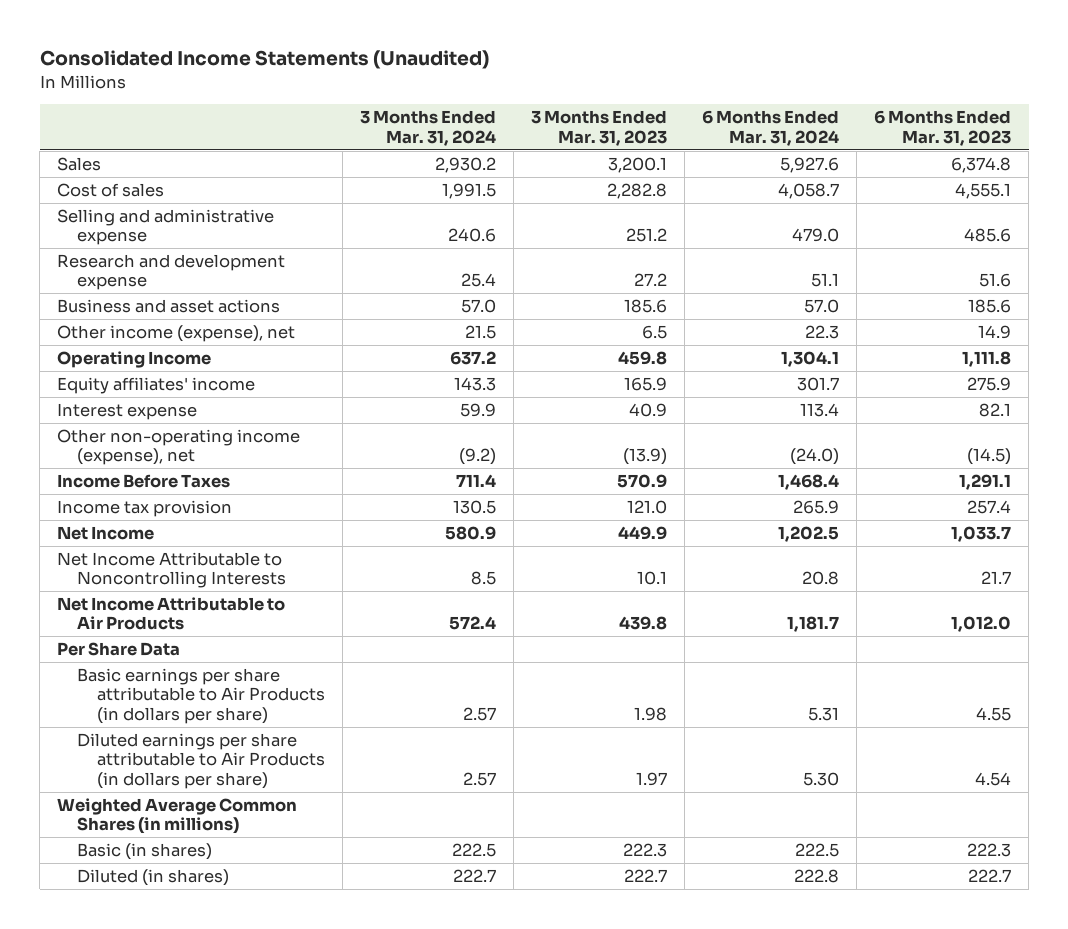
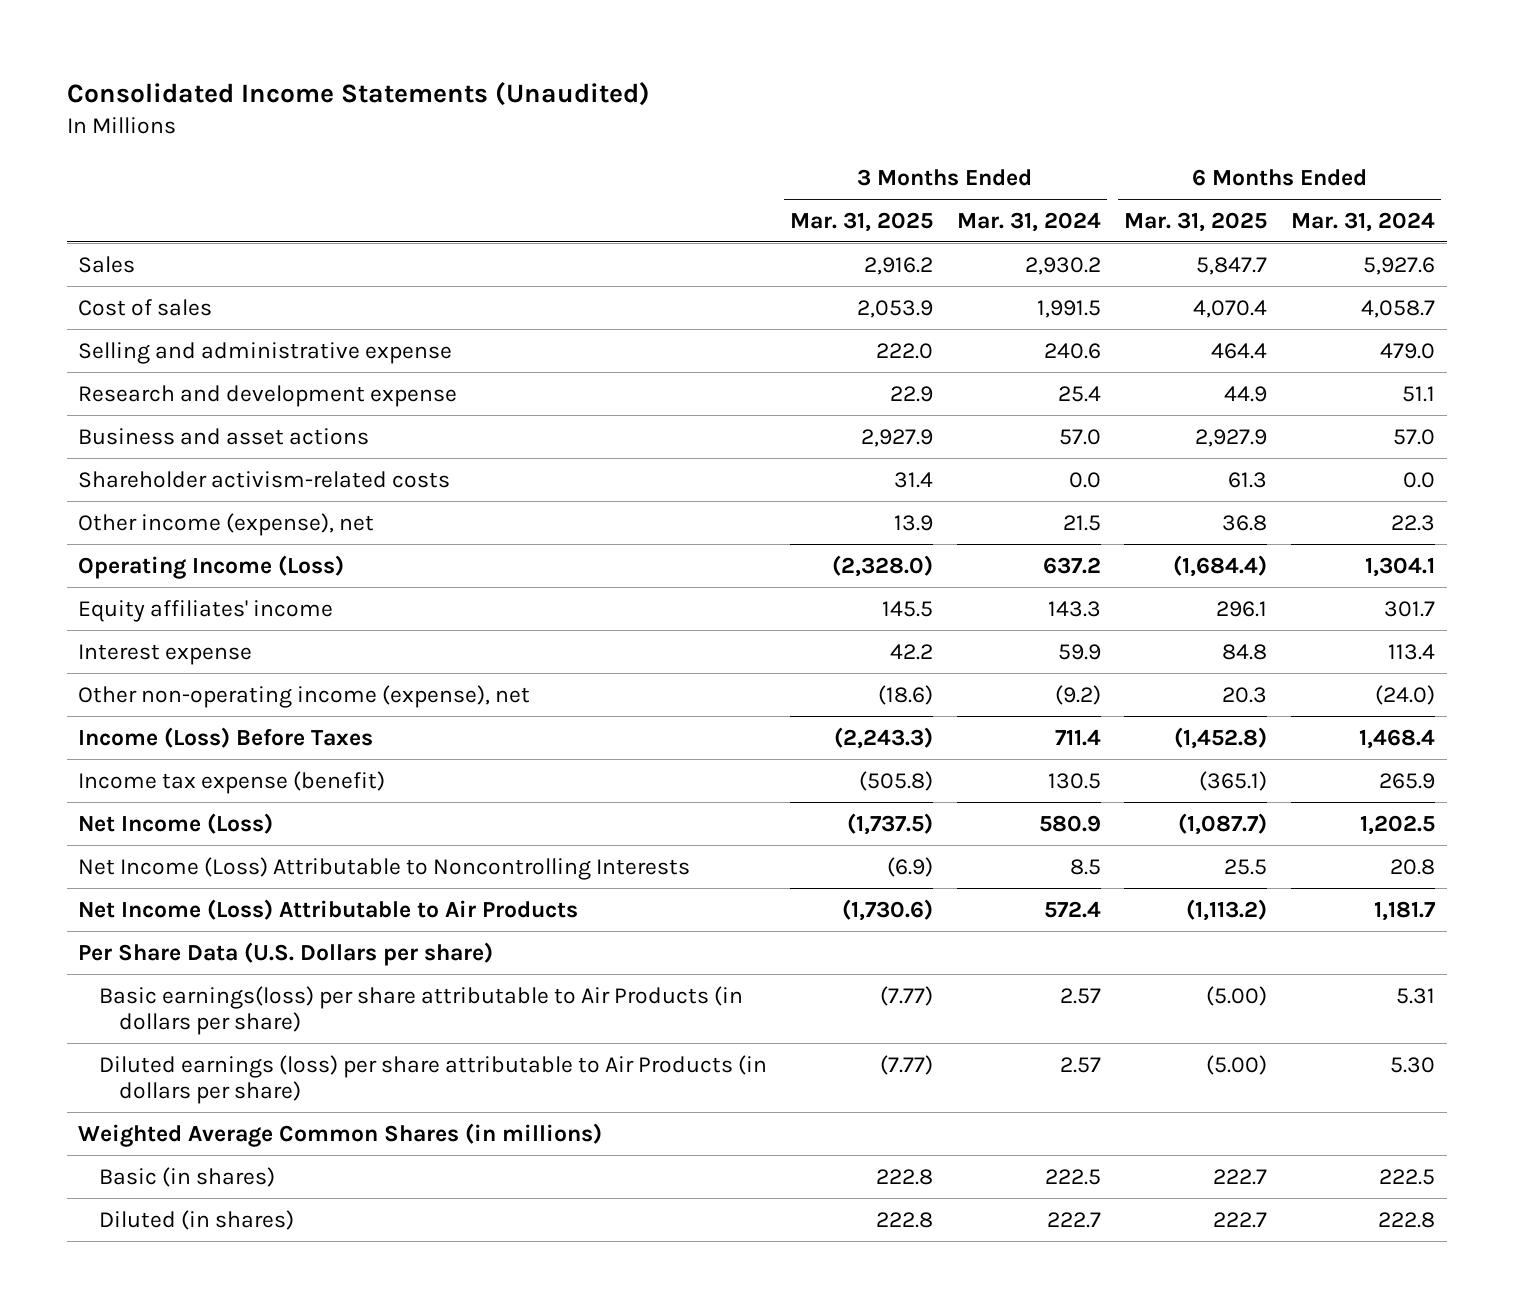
[531,110,668,146] 3 Months Ended Mar. 31, 2023 -> none
[874,110,1012,146] 6 Months Ended Mar. 31, 2023 -> none
none -> [790,211,934,232] Mar. 31, 2025
none -> [1124,211,1268,232] Mar. 31, 2025
none -> [78,470,451,488] Shareholder activism-related costs
[57,351,212,369] Operating Income -> [78,554,345,579] Operating Income (Loss)
[57,474,231,489] Income Before Taxes -> [78,726,374,748] Income (Loss) Before Taxes
[57,500,233,518] Income tax provision -> [78,770,386,794] Income tax expense (benefit)
[57,526,155,541] Net Income -> [78,812,274,834] Net Income (Loss)
[57,552,287,589] Net Income Attributable to Noncontrolling Interests -> [78,856,691,880] Net Income (Loss) Attributable to Noncontrolling Interests
[57,597,286,631] Net Income Attributable to Air Products -> [78,898,579,920] Net Income (Loss) Attributable to Air Products
[57,642,181,657] Per Share Data -> [78,941,494,966] Per Share Data (U.S. Dollars per share)
[77,668,326,724] Basic earnings per share attributable to Air Products (in dollars per share) -> [98,985,743,1036] Basic earnings(loss) per share attributable to Air Products (in dollars per share)
[77,733,326,789] Diluted earnings per share attributable to Air Products (in dollars per share) -> [98,1054,767,1105] Diluted earnings (loss) per share attributable to Air Products (in dollars per share)

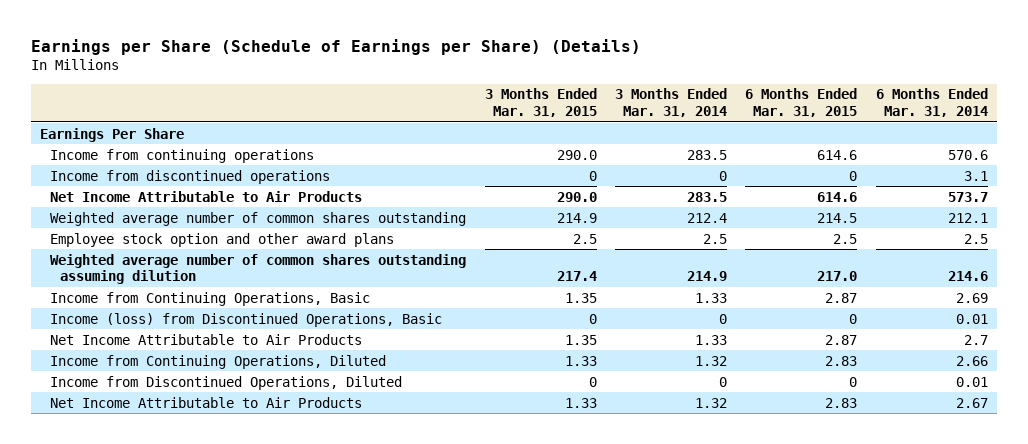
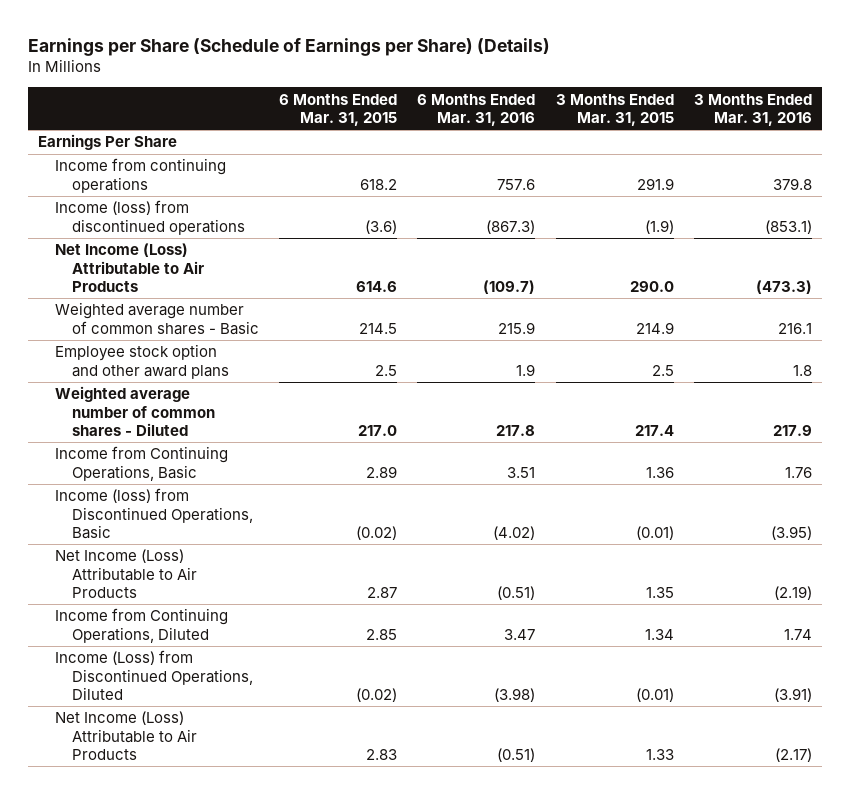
[615,88,728,117] 3 Months Ended Mar. 31, 2014 -> none
[875,88,988,117] 6 Months Ended Mar. 31, 2014 -> none
none -> [417,93,536,126] 6 Months Ended Mar. 31, 2016
none -> [693,93,812,126] 3 Months Ended Mar. 31, 2016
[556,149,597,160] 290.0 -> [636,177,674,190] 291.9
[817,149,858,160] 614.6 -> [360,178,398,190] 618.2
[50,169,331,184] Income from discontinued operations -> [55,200,246,235] Income (loss) from discontinued operations
[588,170,597,181] 0 -> [644,219,674,234] (1.9)
[849,170,858,181] 0 -> [365,219,398,234] (3.6)
[50,190,363,202] Net Income Attributable to Air Products -> [55,243,205,292] Net Income (Loss) Attributable to Air Products
[50,211,467,226] Weighted average number of common shares outstanding -> [55,302,260,335] Weighted average number of common shares - Basic
[50,253,467,285] Weighted average number of common shares outstanding assuming dilution -> [55,386,216,436] Weighted average number of common shares - Diluted
[564,292,597,303] 1.35 -> [645,466,674,478] 1.36
[825,292,858,303] 2.87 -> [366,465,398,478] 2.89
[588,313,597,324] 0 -> [635,525,674,540] (0.01)
[849,313,858,324] 0 -> [356,525,398,540] (0.02)
[50,333,363,345] Net Income Attributable to Air Products -> [55,549,198,598] Net Income (Loss) Attributable to Air Products
[564,355,597,366] 1.33 -> [644,628,674,640] 1.34
[825,355,858,366] 2.83 -> [366,628,398,640] 2.85
[50,375,403,390] Income from Discontinued Operations, Diluted -> [55,650,254,700] Income (Loss) from Discontinued Operations, Diluted
[588,376,597,387] 0 -> [635,687,674,702] (0.01)
[849,376,858,387] 0 -> [356,687,398,702] (0.02)
[50,396,363,408] Net Income Attributable to Air Products -> [55,711,198,760] Net Income (Loss) Attributable to Air Products

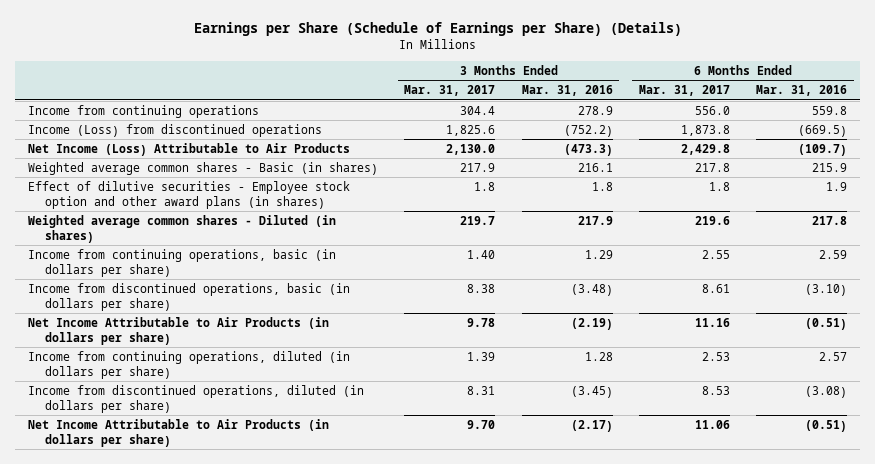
[279,93,398,126] 6 Months Ended Mar. 31, 2015 -> none
[555,93,674,126] 3 Months Ended Mar. 31, 2015 -> none
none -> [404,85,496,97] Mar. 31, 2017
none -> [638,85,730,97] Mar. 31, 2017
[38,134,178,151] Earnings Per Share -> none
[497,178,536,190] 757.6 -> [812,105,848,115] 559.8
[772,177,812,190] 379.8 -> [577,105,613,115] 278.9
[55,200,246,235] Income (loss) from discontinued operations -> [28,123,323,137] Income (Loss) from discontinued operations
[486,219,536,234] (867.3) -> [798,124,848,137] (669.5)
[764,219,812,234] (853.1) -> [563,124,613,137] (752.2)
[55,302,260,335] Weighted average number of common shares - Basic -> [28,161,379,175] Weighted average common shares - Basic (in shares)
[55,344,230,379] Employee stock option and other award plans -> [28,180,351,209] Effect of dilutive securities - Employee stock option and other award plans (in shares)
[55,386,216,436] Weighted average number of common shares - Diluted -> [28,214,337,243] Weighted average common shares - Diluted (in shares)
[55,446,229,481] Income from Continuing Operations, Basic -> [28,248,337,277] Income from continuing operations, basic (in dollars per share)
[507,466,536,478] 3.51 -> [819,249,848,259] 2.59
[784,466,812,478] 1.76 -> [584,249,613,259] 1.29
[55,488,254,539] Income (loss) from Discontinued Operations, Basic -> [28,282,351,311] Income from discontinued operations, basic (in dollars per share)
[493,525,536,540] (4.02) -> [805,283,848,296] (3.10)
[770,525,812,540] (3.95) -> [570,283,613,296] (3.48)
[55,549,198,598] Net Income (Loss) Attributable to Air Products -> [28,316,330,345] Net Income Attributable to Air Products (in dollars per share)
[55,608,229,643] Income from Continuing Operations, Diluted -> [28,350,351,379] Income from continuing operations, diluted (in dollars per share)
[504,628,536,640] 3.47 -> [819,351,848,361] 2.57
[783,628,812,640] 1.74 -> [584,351,613,361] 1.28
[55,650,254,700] Income (Loss) from Discontinued Operations, Diluted -> [28,384,365,413] Income from discontinued operations, diluted (in dollars per share)
[494,687,536,702] (3.98) -> [805,385,848,398] (3.08)
[773,687,812,702] (3.91) -> [570,385,613,398] (3.45)
[55,711,198,760] Net Income (Loss) Attributable to Air Products -> [28,418,330,447] Net Income Attributable to Air Products (in dollars per share)

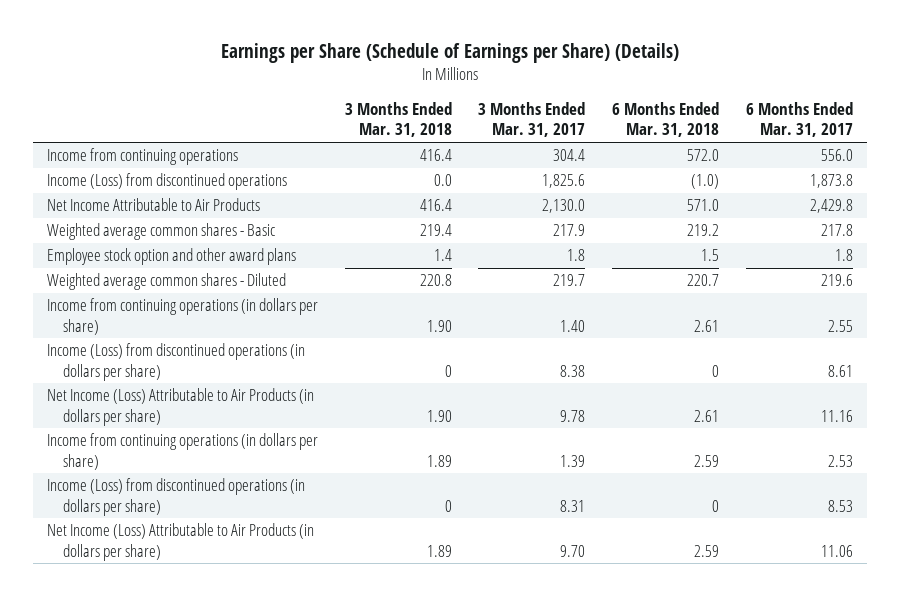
[521,85,613,97] Mar. 31, 2016 -> none
[756,85,848,97] Mar. 31, 2016 -> none
none -> [344,101,452,138] 3 Months Ended Mar. 31, 2018
none -> [612,101,720,138] 6 Months Ended Mar. 31, 2018
[28,142,351,156] Net Income (Loss) Attributable to Air Products -> [46,198,260,212] Net Income Attributable to Air Products
[28,161,379,175] Weighted average common shares - Basic (in shares) -> [46,223,275,241] Weighted average common shares - Basic
[28,180,351,209] Effect of dilutive securities - Employee stock option and other award plans (in shares) -> [46,248,296,266] Employee stock option and other award plans
[28,214,337,243] Weighted average common shares - Diluted (in shares) -> [46,273,286,291] Weighted average common shares - Diluted
[28,248,337,277] Income from continuing operations, basic (in dollars per share) -> [46,298,318,335] Income from continuing operations (in dollars per share)
[28,282,351,311] Income from discontinued operations, basic (in dollars per share) -> [46,343,305,381] Income (Loss) from discontinued operations (in dollars per share)
[28,316,330,345] Net Income Attributable to Air Products (in dollars per share) -> [46,388,314,426] Net Income (Loss) Attributable to Air Products (in dollars per share)
[28,350,351,379] Income from continuing operations, diluted (in dollars per share) -> [46,433,318,470] Income from continuing operations (in dollars per share)
[28,384,365,413] Income from discontinued operations, diluted (in dollars per share) -> [46,478,305,516] Income (Loss) from discontinued operations (in dollars per share)
[28,418,330,447] Net Income Attributable to Air Products (in dollars per share) -> [46,523,314,561] Net Income (Loss) Attributable to Air Products (in dollars per share)

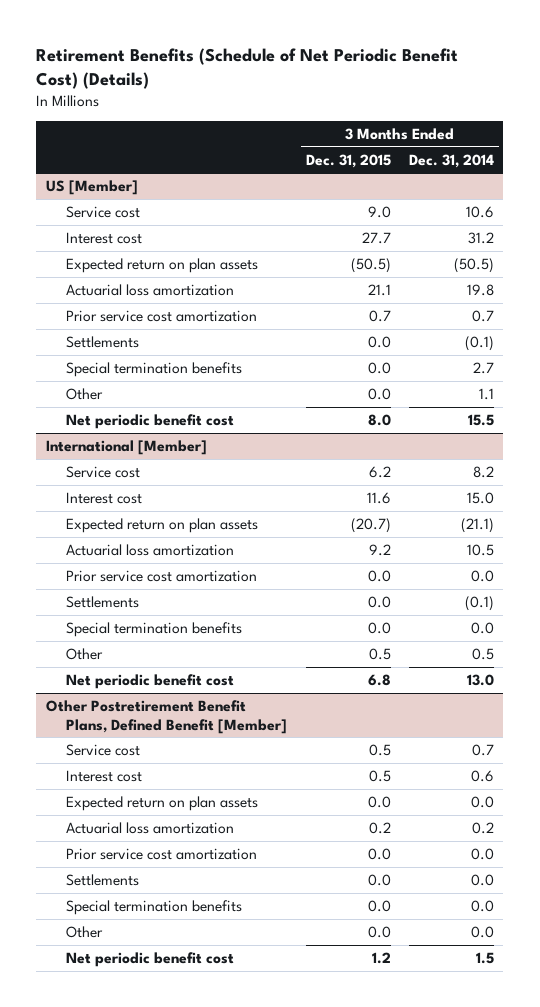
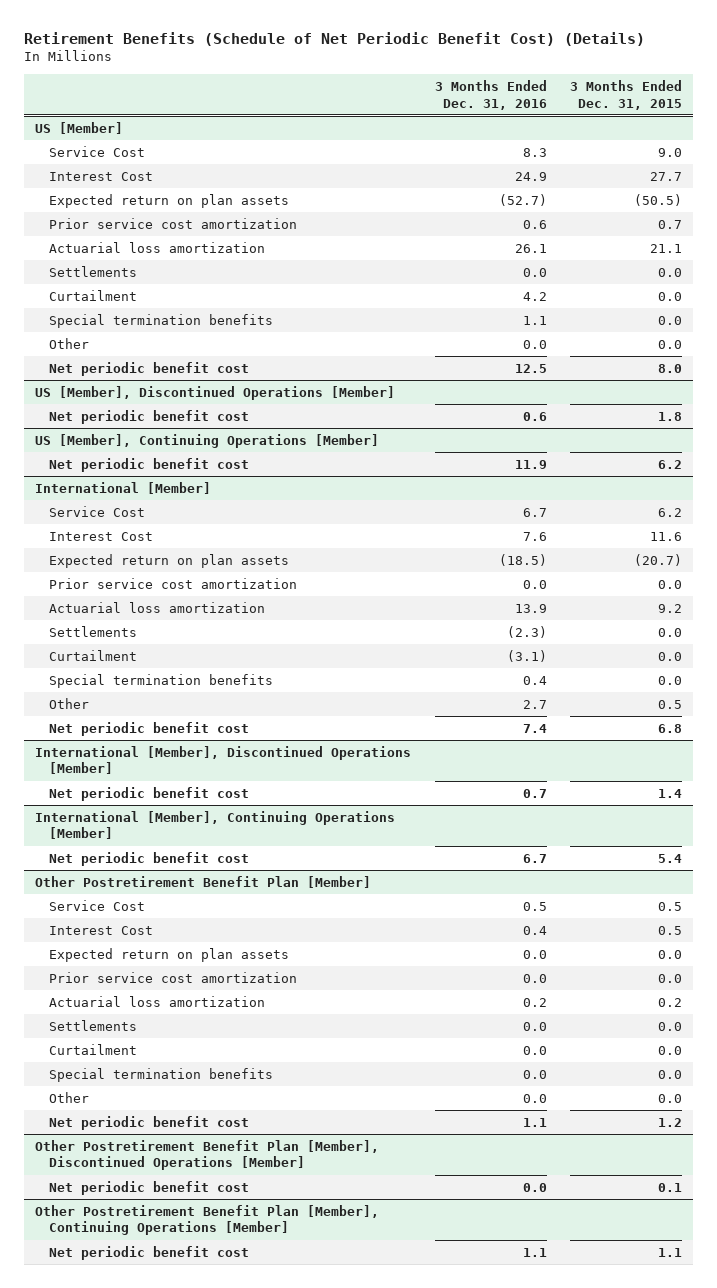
[409,153,495,168] Dec. 31, 2014 -> none
none -> [434,80,547,110] 3 Months Ended Dec. 31, 2016
[66,205,141,218] Service cost -> [49,145,146,157] Service Cost
[66,231,143,244] Interest cost -> [49,171,154,181] Interest Cost
[66,283,235,296] Actuarial loss amortization -> [49,241,266,253] Actuarial loss amortization
none -> [49,289,138,301] Curtailment
none -> [35,385,396,400] US [Member], Discontinued Operations [Member]
none -> [49,409,250,424] Net periodic benefit cost
none -> [35,433,380,448] US [Member], Continuing Operations [Member]
none -> [49,457,250,472] Net periodic benefit cost
[66,465,141,478] Service cost -> [49,505,146,517] Service Cost
[66,491,143,504] Interest cost -> [49,531,154,541] Interest Cost
[66,543,235,556] Actuarial loss amortization -> [49,601,266,613] Actuarial loss amortization
none -> [49,649,138,661] Curtailment
none -> [35,745,412,775] International [Member], Discontinued Operations [Member]
none -> [49,786,250,801] Net periodic benefit cost
none -> [35,810,396,840] International [Member], Continuing Operations [Member]
none -> [49,851,250,866] Net periodic benefit cost
[45,699,288,734] Other Postretirement Benefit Plans, Defined Benefit [Member] -> [35,875,372,888] Other Postretirement Benefit Plan [Member]
[66,743,141,756] Service cost -> [49,899,146,911] Service Cost
[66,769,143,782] Interest cost -> [49,925,154,935] Interest Cost
[66,821,235,834] Actuarial loss amortization -> none
none -> [49,995,266,1007] Actuarial loss amortization
none -> [49,1043,138,1055] Curtailment
none -> [35,1139,380,1171] Other Postretirement Benefit Plan [Member], Discontinued Operations [Member]
none -> [49,1180,250,1195] Net periodic benefit cost
none -> [35,1204,380,1236] Other Postretirement Benefit Plan [Member], Continuing Operations [Member]
none -> [49,1245,250,1260] Net periodic benefit cost

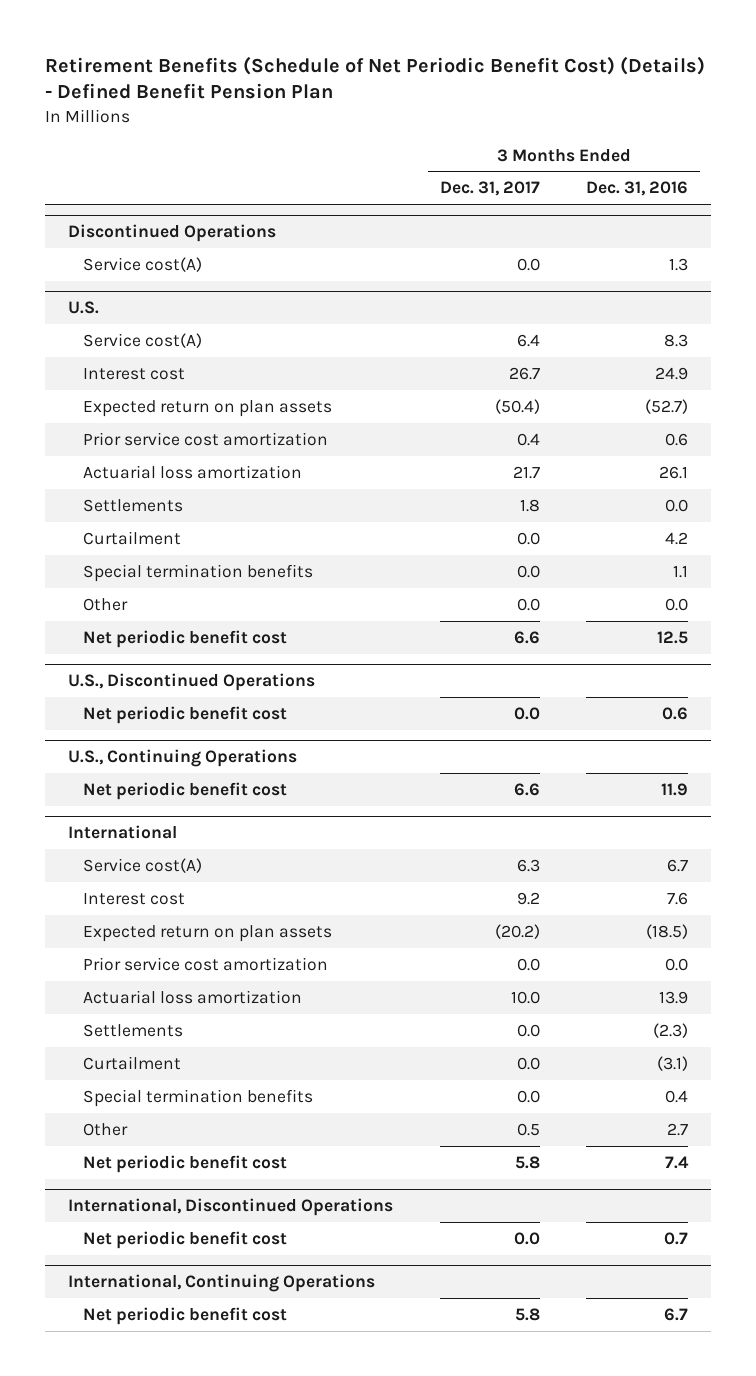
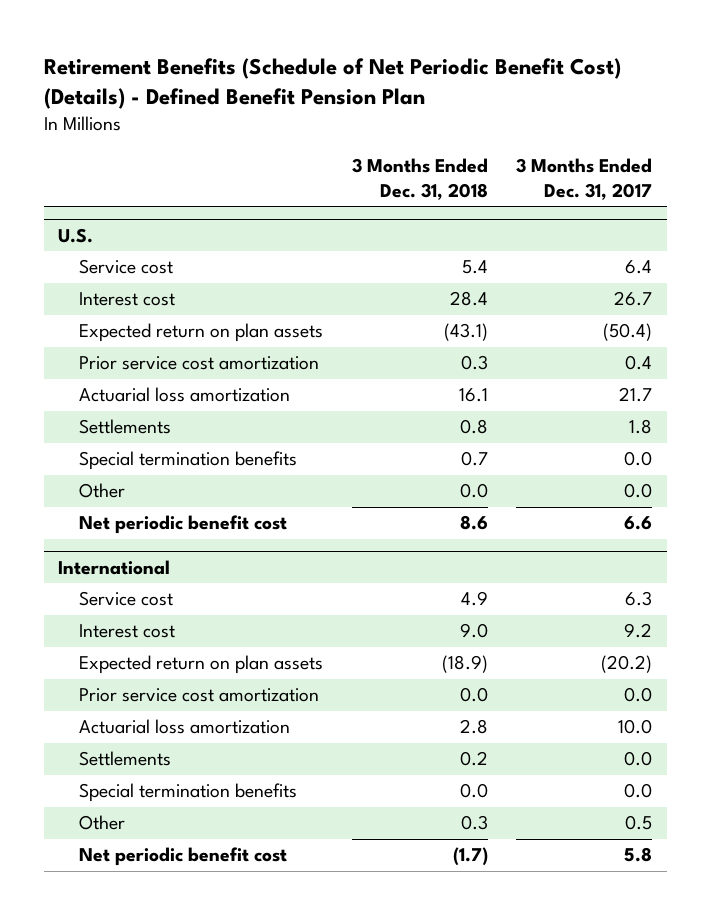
[586,181,689,197] Dec. 31, 2016 -> none
none -> [351,158,488,200] 3 Months Ended Dec. 31, 2018
[67,224,276,243] Discontinued Operations -> none
[82,256,202,272] Service cost(A) -> none
[82,332,202,348] Service cost(A) -> [79,259,174,275] Service cost
[82,530,181,545] Curtailment -> none
[67,673,315,692] U.S., Discontinued Operations -> none
[82,705,287,724] Net periodic benefit cost -> none
[67,749,297,768] U.S., Continuing Operations -> none
[82,781,287,800] Net periodic benefit cost -> none
[82,857,202,873] Service cost(A) -> [79,591,174,607] Service cost
[82,1055,181,1070] Curtailment -> none
[67,1198,393,1217] International, Discontinued Operations -> none
[82,1230,287,1249] Net periodic benefit cost -> none
[67,1274,375,1293] International, Continuing Operations -> none
[82,1306,287,1325] Net periodic benefit cost -> none

